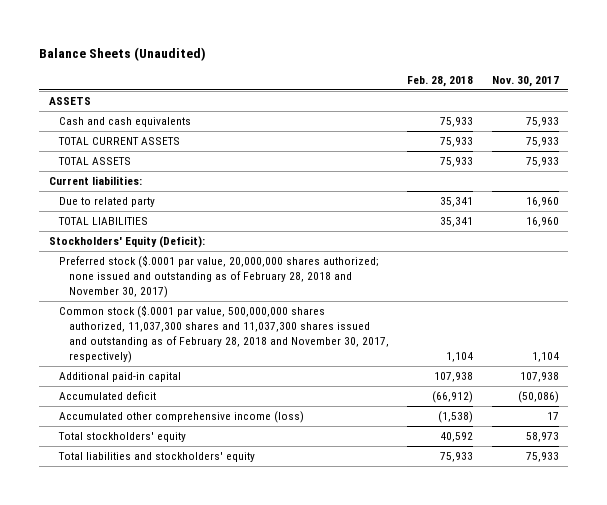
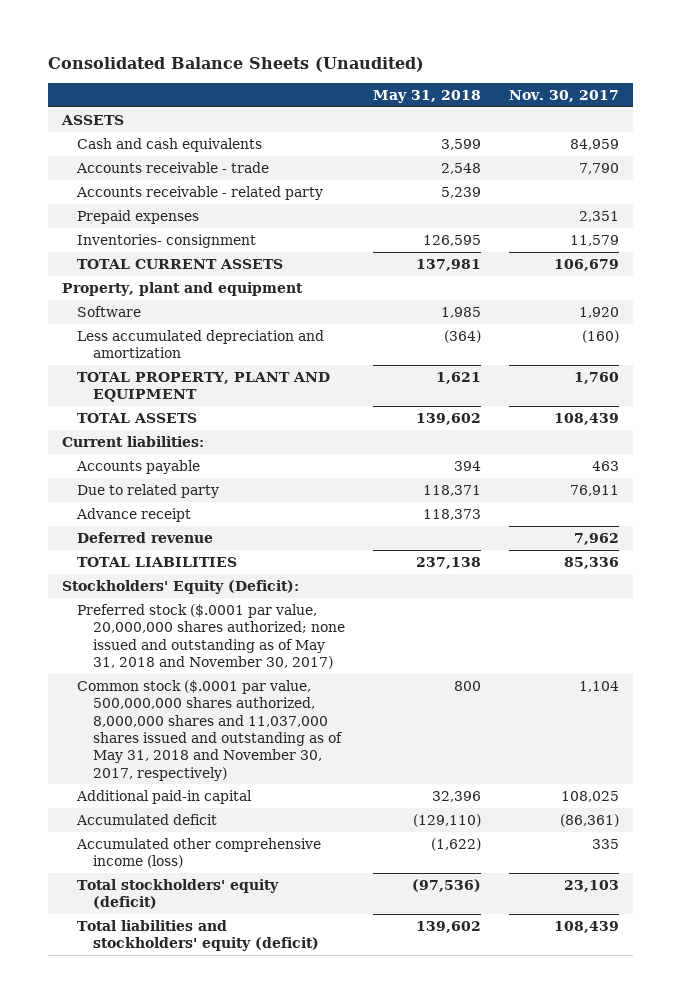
[39,46,207,61] Balance Sheets (Unaudited) -> [47,57,424,73] Consolidated Balance Sheets (Unaudited)
[407,75,474,87] Feb. 28, 2018 -> none
none -> [373,90,482,104] May 31, 2018
[525,117,559,128] 75,933 -> [570,138,620,150] 84,959
none -> [76,161,270,173] Accounts receivable - trade
none -> [76,185,324,200] Accounts receivable - related party
none -> [77,209,200,224] Prepaid expenses
none -> [77,233,257,248] Inventories- consignment
[525,137,559,148] 75,933 -> [554,258,620,271] 106,679
none -> [61,281,303,296] Property, plant and equipment
none -> [77,305,142,317] Software
none -> [77,329,325,359] Less accumulated depreciation and amortization
none -> [77,371,331,403] TOTAL PROPERTY, PLANT AND EQUIPMENT
[525,157,559,168] 75,933 -> [554,412,620,425] 108,439
none -> [76,459,201,474] Accounts payable
[525,197,559,208] 16,960 -> [570,484,620,496] 76,911
none -> [76,507,192,522] Advance receipt
none -> [77,531,214,543] Deferred revenue
[525,217,559,228] 16,960 -> [564,556,620,569] 85,336
[58,255,379,298] Preferred stock ($.0001 par value, 20,000,000 shares authorized; none issued and outstanding as of February 28, 2018 and November 30, 2017) -> [77,603,345,669] Preferred stock ($.0001 par value, 20,000,000 shares authorized; none issued and outstanding as of May 31, 2018 and November 30, 2017)
[58,305,389,363] Common stock ($.0001 par value, 500,000,000 shares authorized, 11,037,300 shares and 11,037,300 shares issued and outstanding as of February 28, 2018 and November 30, 2017, respectively) -> [77,679,343,781] Common stock ($.0001 par value, 500,000,000 shares authorized, 8,000,000 shares and 11,037,000 shares issued and outstanding as of May 31, 2018 and November 30, 2017, respectively)
[519,372,559,383] 107,938 -> [561,790,620,802] 108,025
[517,391,559,404] (50,086) -> [560,813,620,827] (86,361)
[546,412,559,421] 17 -> [592,838,620,849] 335
[57,432,186,443] Total stockholders' equity -> [77,878,280,910] Total stockholders' equity (deficit)
[525,432,559,443] 58,973 -> [564,879,620,892] 23,103
[57,452,255,463] Total liabilities and stockholders' equity -> [77,919,319,952] Total liabilities and stockholders' equity (deficit)
[525,452,559,463] 75,933 -> [554,920,620,933] 108,439

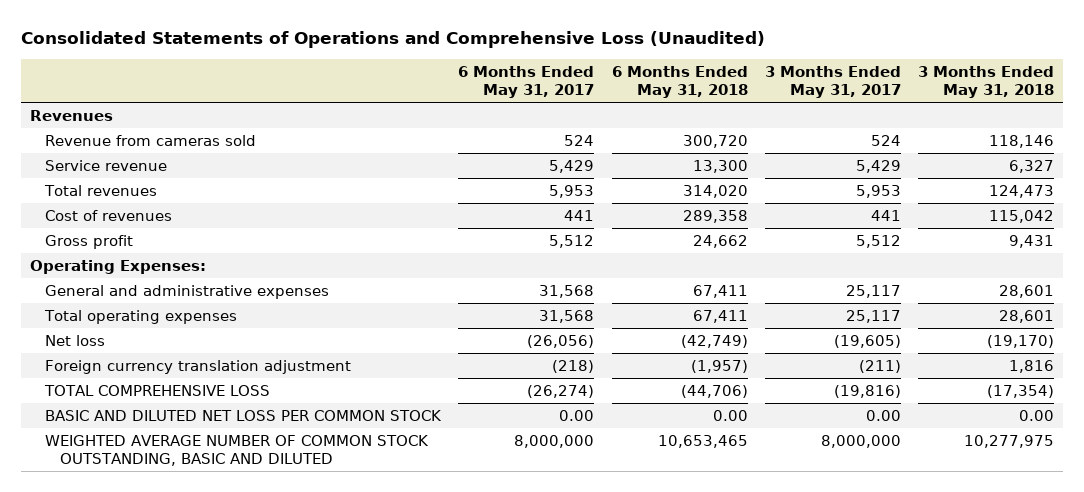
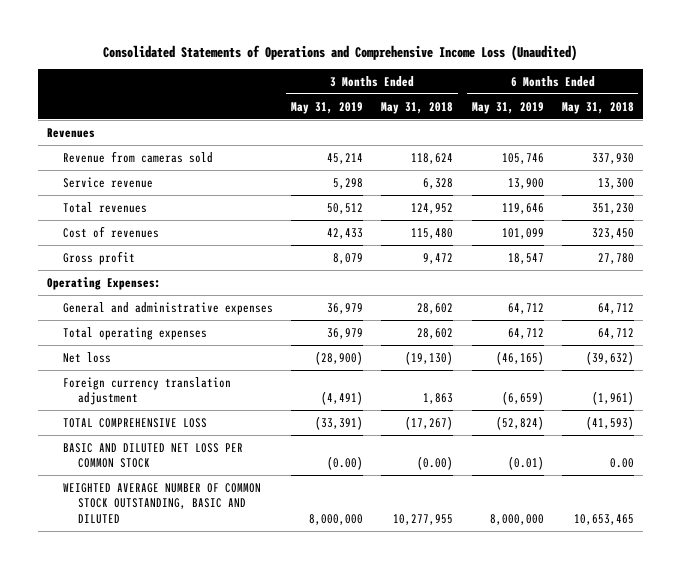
[20,30,765,48] Consolidated Statements of Operations and Comprehensive Loss (Unaudited) -> [103,44,578,61] Consolidated Statements of Operations and Comprehensive Income Loss (Unaudited)
[458,65,595,99] 6 Months Ended May 31, 2017 -> none
[765,65,902,99] 3 Months Ended May 31, 2017 -> none
none -> [290,101,363,114] May 31, 2019
none -> [471,101,544,114] May 31, 2019
[682,135,748,149] 300,720 -> [591,152,634,164] 337,930
[989,135,1055,149] 118,146 -> [411,152,454,164] 118,624
[1009,160,1055,174] 6,327 -> [423,177,454,189] 6,328
[682,185,748,199] 314,020 -> [591,202,634,214] 351,230
[989,185,1055,199] 124,473 -> [411,202,454,214] 124,952
[682,210,748,224] 289,358 -> [591,227,634,239] 323,450
[989,210,1055,224] 115,042 -> [411,227,454,239] 115,480
[692,235,748,249] 24,662 -> [597,252,634,264] 27,780
[1009,235,1055,249] 9,431 -> [423,252,454,264] 9,472
[692,285,748,299] 67,411 -> [597,302,634,314] 64,712
[999,285,1055,299] 28,601 -> [417,302,454,314] 28,602
[692,310,748,324] 67,411 -> [597,327,634,339] 64,712
[999,310,1055,324] 28,601 -> [417,327,454,339] 28,602
[680,335,748,349] (42,749) -> [585,350,634,365] (39,632)
[987,335,1055,349] (19,170) -> [405,350,454,365] (19,130)
[690,360,748,374] (1,957) -> [591,391,634,406] (1,961)
[1009,360,1055,374] 1,816 -> [423,393,454,405] 1,863
[680,385,748,399] (44,706) -> [585,415,634,430] (41,593)
[987,385,1055,399] (17,354) -> [405,415,454,430] (17,267)
[1019,410,1055,422] 0.00 -> [417,456,454,471] (0.00)
[964,435,1055,449] 10,277,975 -> [393,513,454,525] 10,277,955

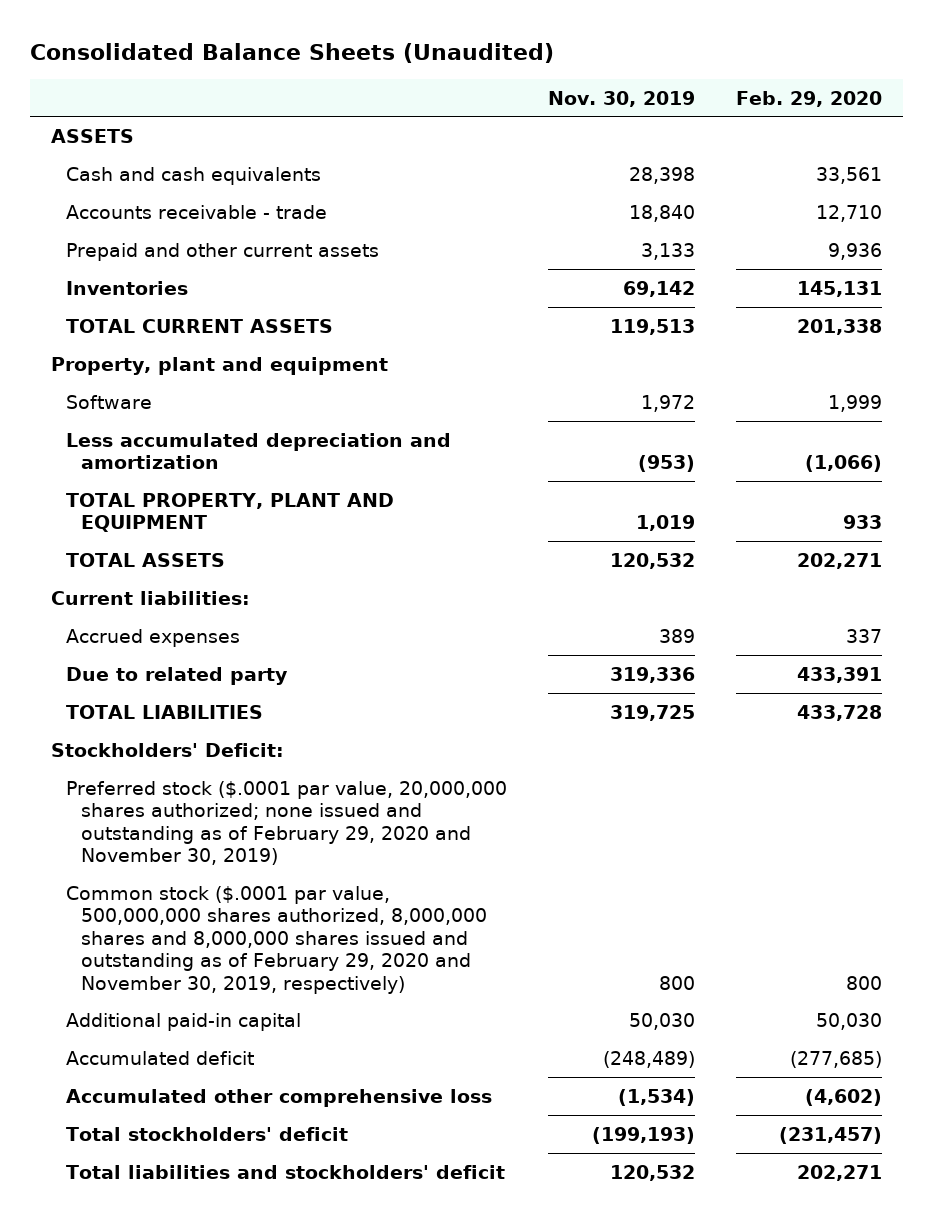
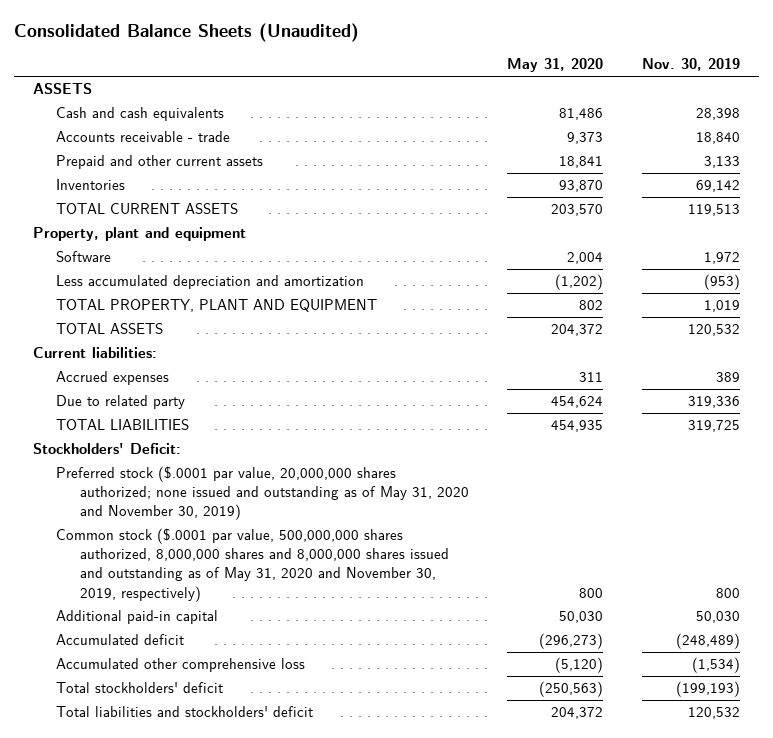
[736,90,883,107] Feb. 29, 2020 -> none
none -> [507,58,604,73] May 31, 2020
[65,780,507,866] Preferred stock ($.0001 par value, 20,000,000 shares authorized; none issued and outstanding as of February 29, 2020 and November 30, 2019) -> [56,466,469,521] Preferred stock ($.0001 par value, 20,000,000 shares authorized; none issued and outstanding as of May 31, 2020 and November 30, 2019)
[65,885,487,994] Common stock ($.0001 par value, 500,000,000 shares authorized, 8,000,000 shares and 8,000,000 shares issued and outstanding as of February 29, 2020 and November 30, 2019, respectively) -> [56,528,449,602] Common stock ($.0001 par value, 500,000,000 shares authorized, 8,000,000 shares and 8,000,000 shares issued and outstanding as of May 31, 2020 and November 30, 2019, respectively)

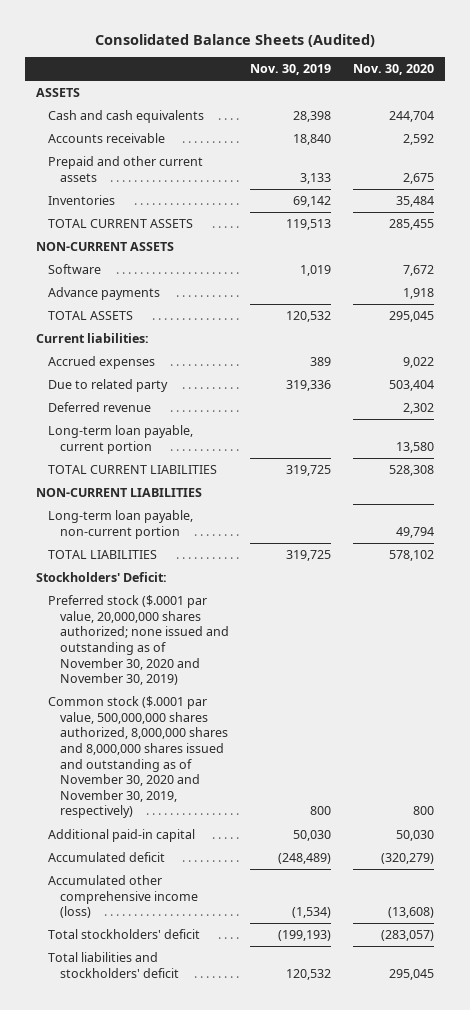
[13,23,359,43] Consolidated Balance Sheets (Unaudited) -> [95,33,376,47] Consolidated Balance Sheets (Audited)
[507,58,604,73] May 31, 2020 -> none
none -> [352,64,434,76] Nov. 30, 2020
[56,131,231,143] Accounts receivable - trade -> [47,133,165,144] Accounts receivable
[32,227,246,242] Property, plant and equipment -> none
[56,275,365,290] Less accumulated depreciation and amortization -> none
[56,299,378,313] TOTAL PROPERTY, PLANT AND EQUIPMENT -> none
none -> [36,242,175,252] NON-CURRENT ASSETS
[704,252,741,265] 1,972 -> [300,265,332,277] 1,019
none -> [47,287,160,301] Advance payments
none -> [47,402,151,413] Deferred revenue
none -> [47,425,193,454] Long-term loan payable, current portion
none -> [47,465,217,475] TOTAL CURRENT LIABILITIES
none -> [36,488,203,498] NON-CURRENT LIABILITIES
none -> [47,510,193,539] Long-term loan payable, non-current portion
[56,466,469,521] Preferred stock ($.0001 par value, 20,000,000 shares authorized; none issued and outstanding as of May 31, 2020 and November 30, 2019) -> [47,595,229,686] Preferred stock ($.0001 par value, 20,000,000 shares authorized; none issued and outstanding as of November 30, 2020 and November 30, 2019)
[56,528,449,602] Common stock ($.0001 par value, 500,000,000 shares authorized, 8,000,000 shares and 8,000,000 shares issued and outstanding as of May 31, 2020 and November 30, 2019, respectively) -> [47,696,228,819] Common stock ($.0001 par value, 500,000,000 shares authorized, 8,000,000 shares and 8,000,000 shares issued and outstanding as of November 30, 2020 and November 30, 2019, respectively)
[56,658,306,673] Accumulated other comprehensive loss -> [47,875,198,919] Accumulated other comprehensive income (loss)

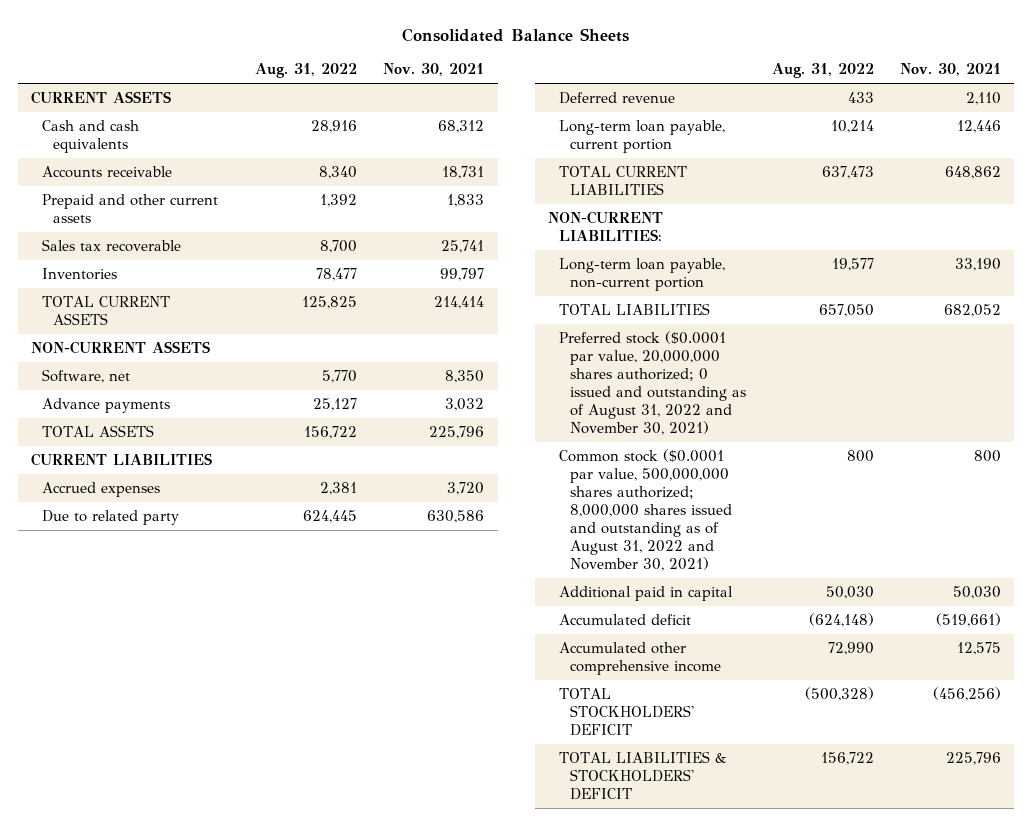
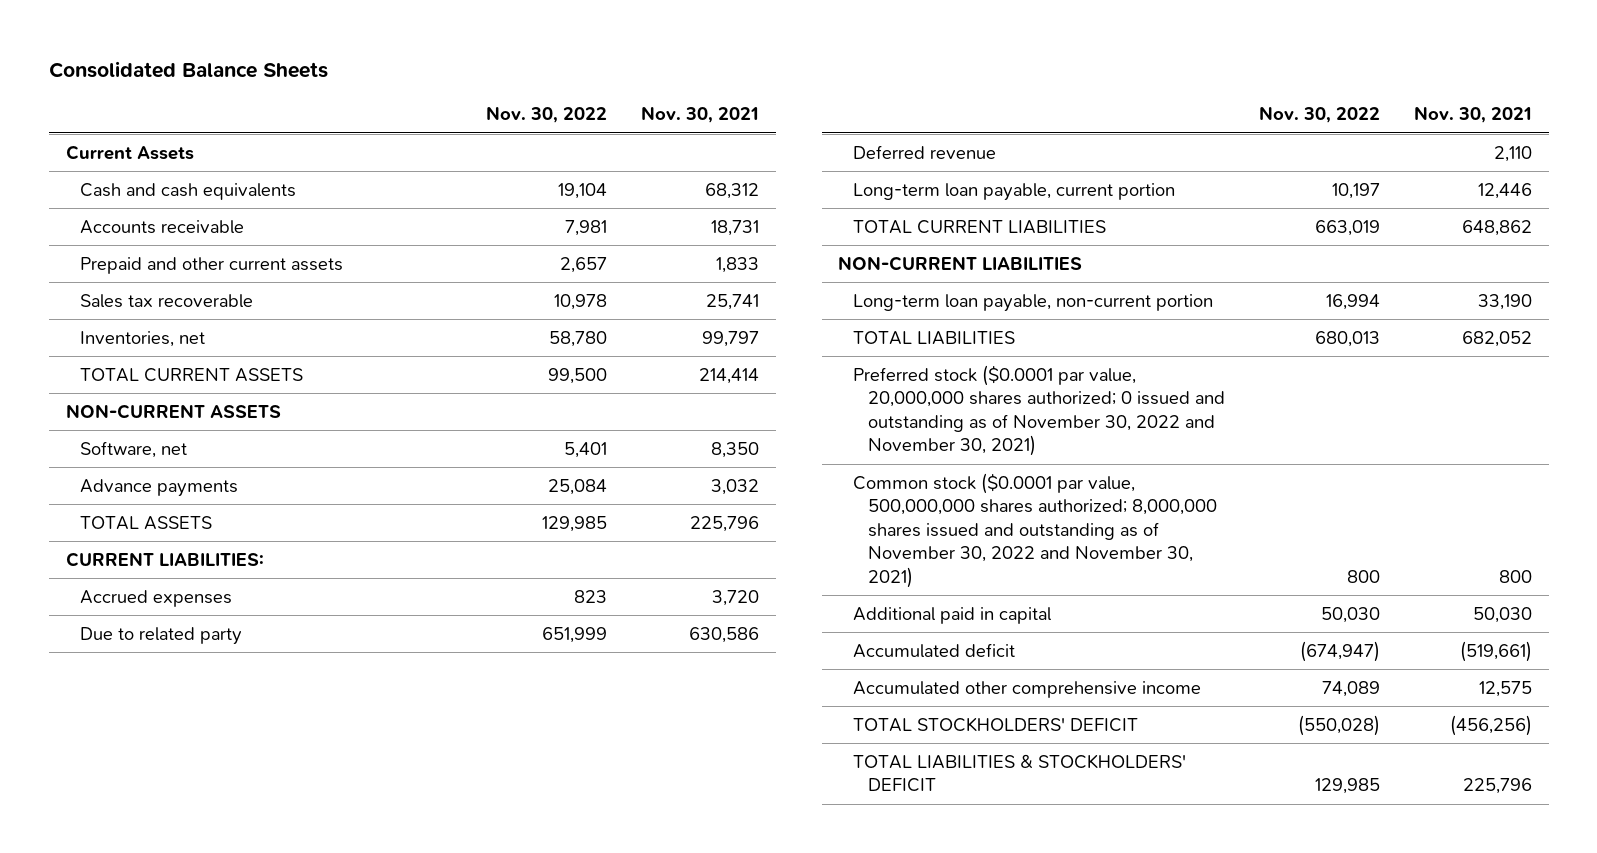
[255,63,358,79] Aug. 31, 2022 -> none
none -> [486,106,608,124] Nov. 30, 2022
[30,90,171,104] CURRENT ASSETS -> [65,144,194,160] Current Assets
[41,267,117,280] Inventories -> [80,330,206,347] Inventories, net
[30,452,212,466] CURRENT LIABILITIES -> [65,551,264,567] CURRENT LIABILITIES:
[547,210,663,241] NON-CURRENT LIABILITIES: -> [838,255,1083,271] NON-CURRENT LIABILITIES
[558,330,747,435] Preferred stock ($0.0001 par value, 20,000,000 shares authorized; 0 issued and outstanding as of August 31, 2022 and November 30, 2021) -> [853,364,1226,457] Preferred stock ($0.0001 par value, 20,000,000 shares authorized; 0 issued and outstanding as of November 30, 2022 and November 30, 2021)
[558,448,733,571] Common stock ($0.0001 par value, 500,000,000 shares authorized; 8,000,000 shares issued and outstanding as of August 31, 2022 and November 30, 2021) -> [853,472,1218,588] Common stock ($0.0001 par value, 500,000,000 shares authorized; 8,000,000 shares issued and outstanding as of November 30, 2022 and November 30, 2021)

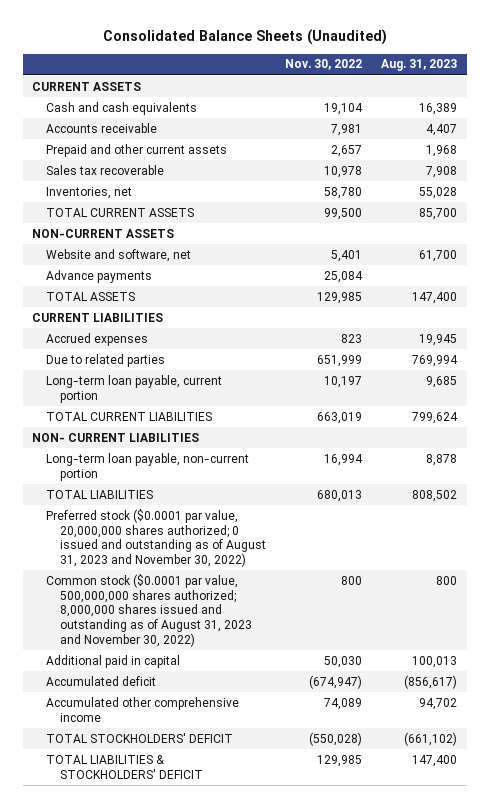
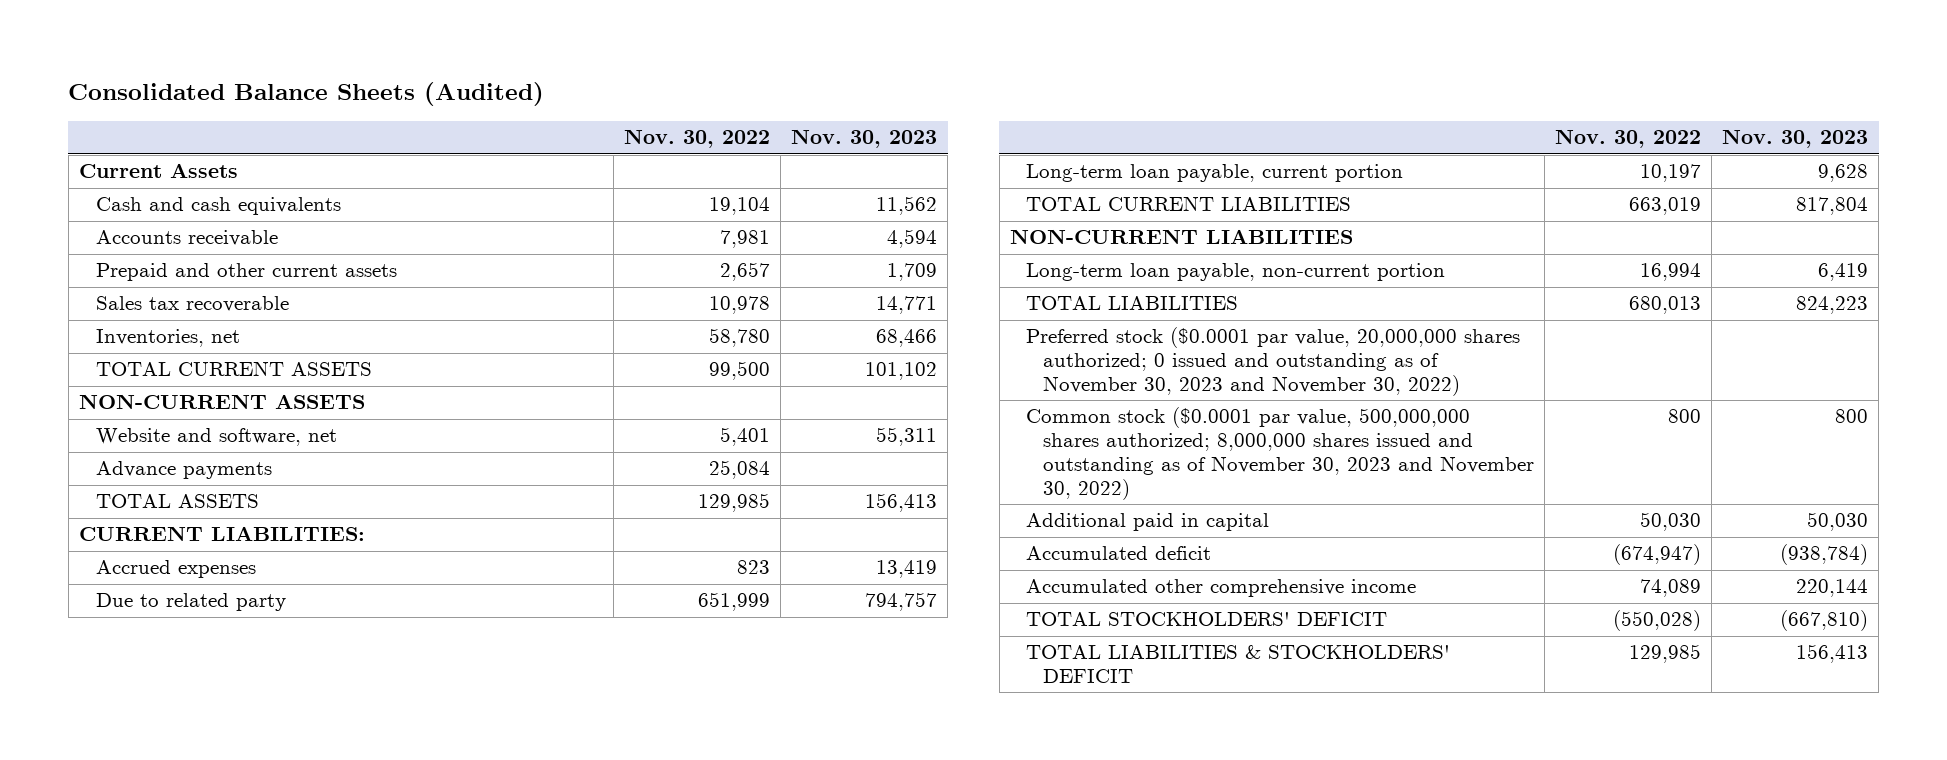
[102,29,387,46] Consolidated Balance Sheets (Unaudited) -> [68,82,545,107] Consolidated Balance Sheets (Audited)
[381,59,458,72] Aug. 31, 2023 -> none
none -> [791,129,938,149] Nov. 30, 2023
[32,81,142,91] CURRENT ASSETS -> [78,163,238,179] Current Assets
[32,312,164,322] CURRENT LIABILITIES -> [78,526,365,542] CURRENT LIABILITIES:
[46,353,166,367] Due to related parties -> [95,593,286,612] Due to related party
[32,432,200,442] NON- CURRENT LIABILITIES -> [1009,229,1353,245] NON-CURRENT LIABILITIES
[46,508,267,568] Preferred stock ($0.0001 par value, 20,000,000 shares authorized; 0 issued and outstanding as of August 31, 2023 and November 30, 2022) -> [1026,327,1521,397] Preferred stock ($0.0001 par value, 20,000,000 shares authorized; 0 issued and outstanding as of November 30, 2023 and November 30, 2022)
[46,573,253,648] Common stock ($0.0001 par value, 500,000,000 shares authorized; 8,000,000 shares issued and outstanding as of August 31, 2023 and November 30, 2022) -> [1026,407,1535,500] Common stock ($0.0001 par value, 500,000,000 shares authorized; 8,000,000 shares issued and outstanding as of November 30, 2023 and November 30, 2022)

